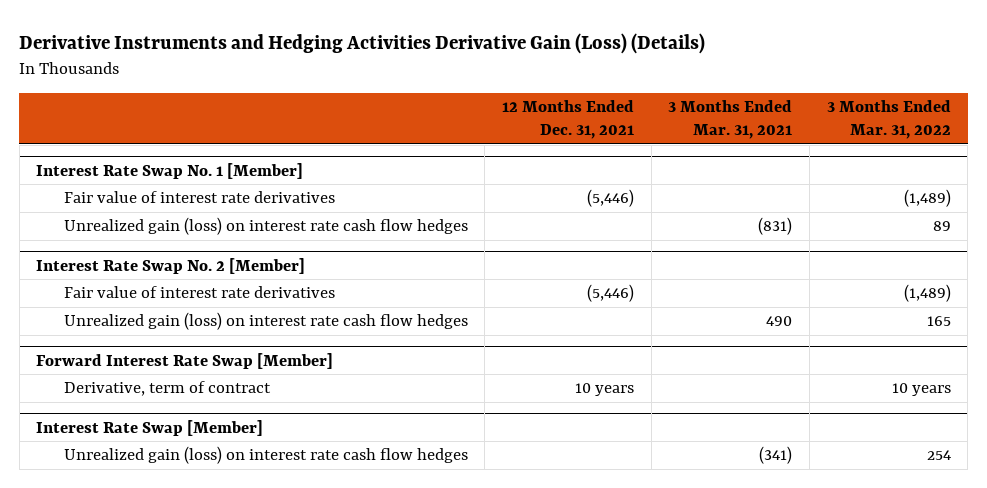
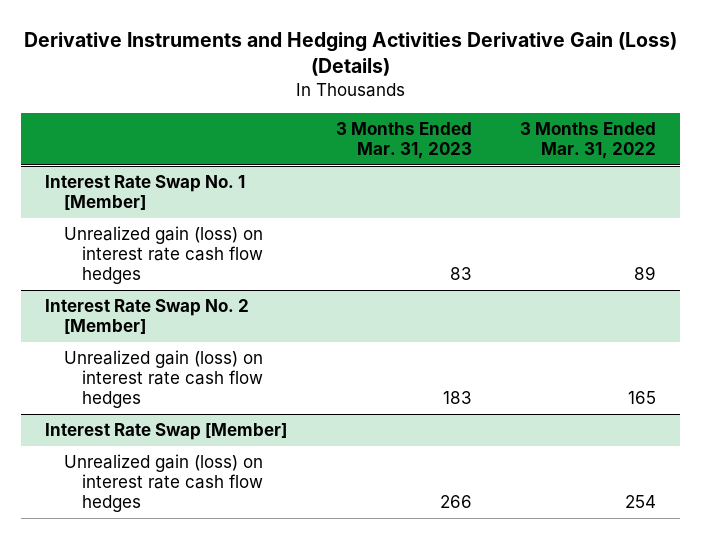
[501,100,634,140] 12 Months Ended Dec. 31, 2021 -> none
[668,100,793,140] 3 Months Ended Mar. 31, 2021 -> none
none -> [335,122,472,159] 3 Months Ended Mar. 31, 2023
[63,191,335,204] Fair value of interest rate derivatives -> none
[63,286,335,299] Fair value of interest rate derivatives -> none
[36,352,334,369] Forward Interest Rate Swap [Member] -> none
[63,381,271,397] Derivative, term of contract -> none

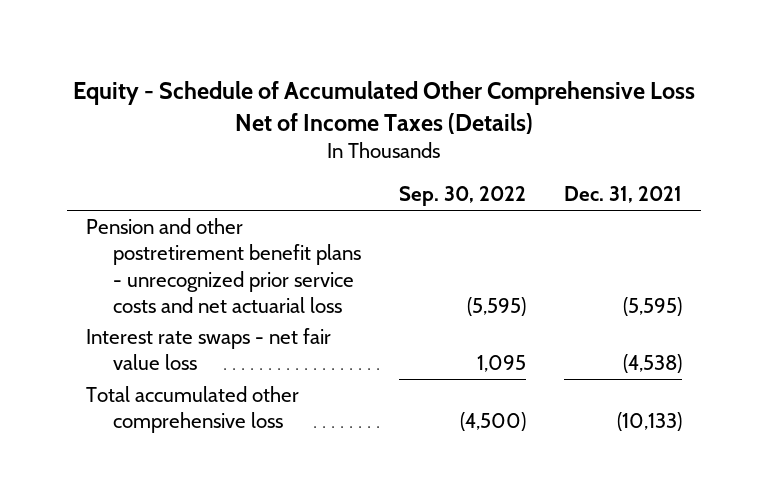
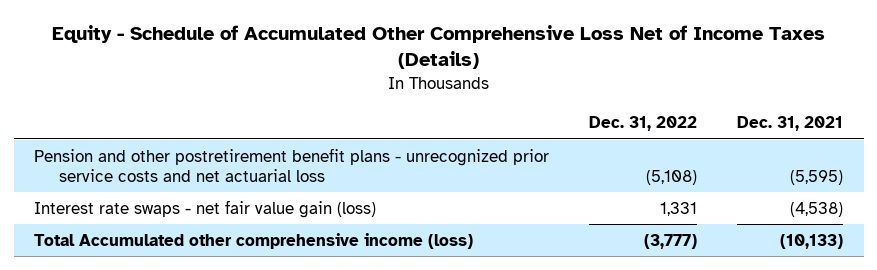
[398,186,526,207] Sep. 30, 2022 -> none
none -> [589,116,698,132] Dec. 31, 2022
[86,327,332,371] Interest rate swaps - net fair value loss -> [33,199,376,218] Interest rate swaps - net fair value gain (loss)
[86,385,300,434] Total accumulated other comprehensive loss -> [33,232,473,249] Total Accumulated other comprehensive income (loss)

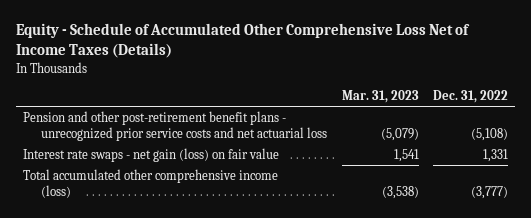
[737,116,844,132] Dec. 31, 2021 -> none
none -> [341,90,419,104] Mar. 31, 2023
[33,147,549,182] Pension and other postretirement benefit plans - unrecognized prior service costs and net actuarial loss -> [22,110,328,142] Pension and other post-retirement benefit plans - unrecognized prior service costs and net actuarial loss
[33,199,376,218] Interest rate swaps - net fair value gain (loss) -> [22,147,279,162] Interest rate swaps - net gain (loss) on fair value
[33,232,473,249] Total Accumulated other comprehensive income (loss) -> [22,168,278,199] Total accumulated other comprehensive income (loss)

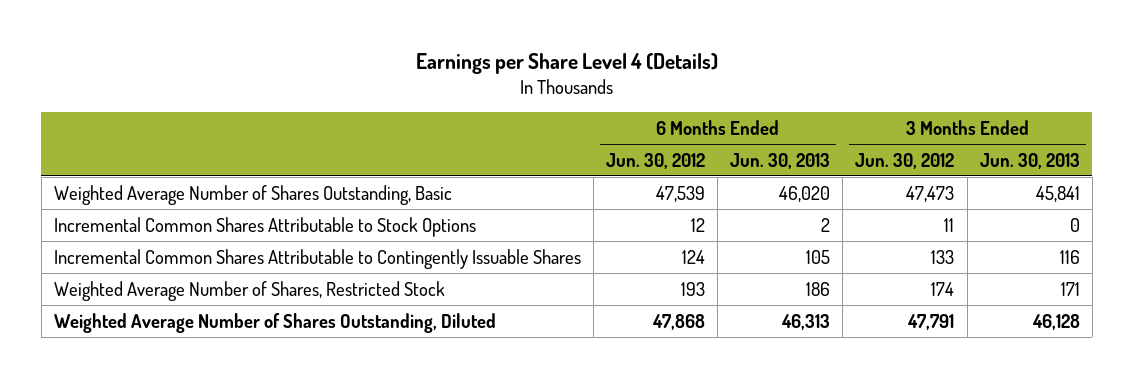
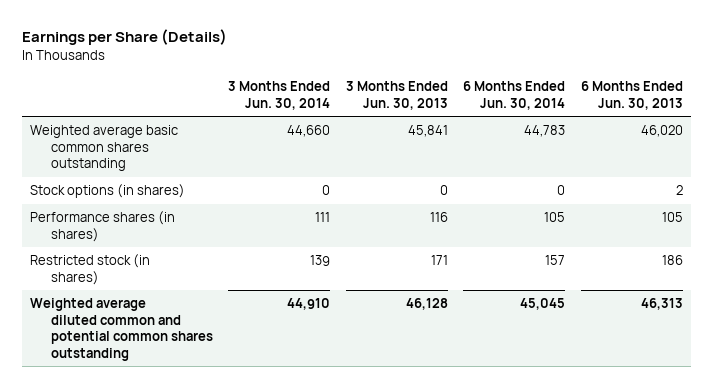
[415,53,718,75] Earnings per Share Level 4 (Details) -> [22,29,228,46] Earnings per Share (Details)
[605,152,705,169] Jun. 30, 2012 -> none
[855,152,955,169] Jun. 30, 2012 -> none
none -> [228,81,331,110] 3 Months Ended Jun. 30, 2014
none -> [463,81,566,110] 6 Months Ended Jun. 30, 2014
[53,184,452,205] Weighted Average Number of Shares Outstanding, Basic -> [29,125,178,172] Weighted average basic common shares outstanding
[53,216,476,237] Incremental Common Shares Attributable to Stock Options -> [29,184,185,199] Stock options (in shares)
[53,248,581,269] Incremental Common Shares Attributable to Contingently Issuable Shares -> [29,211,175,242] Performance shares (in shares)
[53,280,445,301] Weighted Average Number of Shares, Restricted Stock -> [29,254,150,285] Restricted stock (in shares)
[53,312,496,333] Weighted Average Number of Shares Outstanding, Diluted -> [29,298,213,361] Weighted average diluted common and potential common shares outstanding

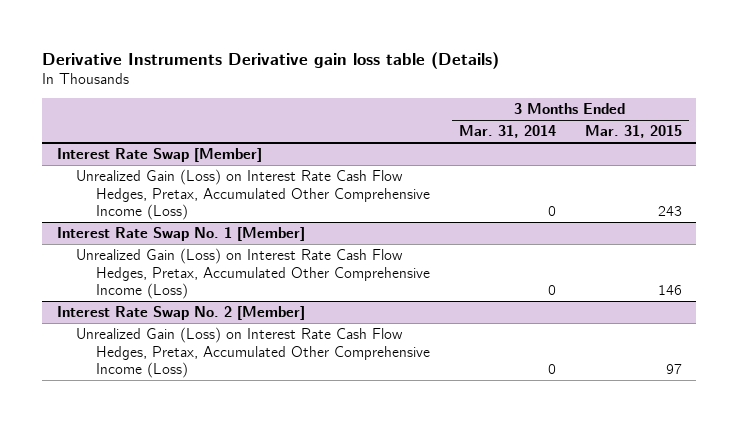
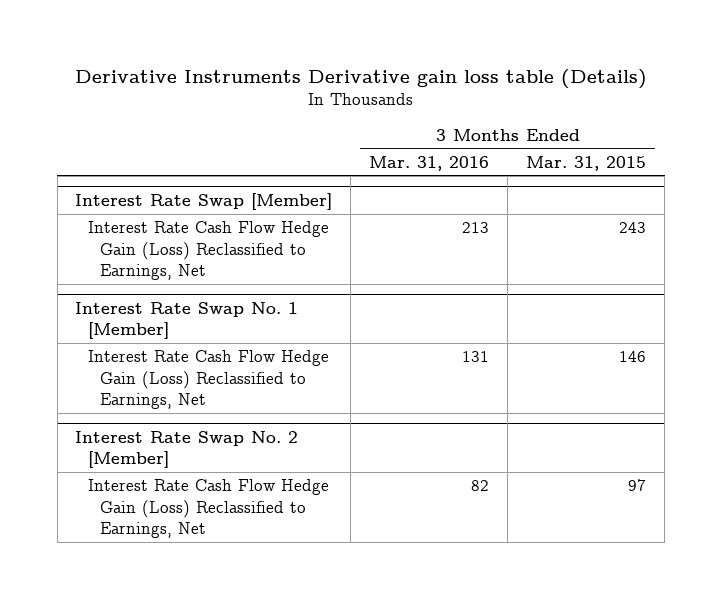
[458,124,556,138] Mar. 31, 2014 -> none
none -> [369,155,490,171] Mar. 31, 2016
[76,168,430,221] Unrealized Gain (Loss) on Interest Rate Cash Flow Hedges, Pretax, Accumulated Other Comprehensive Income (Loss) -> [87,221,329,281] Interest Rate Cash Flow Hedge Gain (Loss) Reclassified to Earnings, Net
[76,247,430,300] Unrealized Gain (Loss) on Interest Rate Cash Flow Hedges, Pretax, Accumulated Other Comprehensive Income (Loss) -> [87,350,329,410] Interest Rate Cash Flow Hedge Gain (Loss) Reclassified to Earnings, Net
[76,326,430,379] Unrealized Gain (Loss) on Interest Rate Cash Flow Hedges, Pretax, Accumulated Other Comprehensive Income (Loss) -> none
none -> [87,479,329,539] Interest Rate Cash Flow Hedge Gain (Loss) Reclassified to Earnings, Net

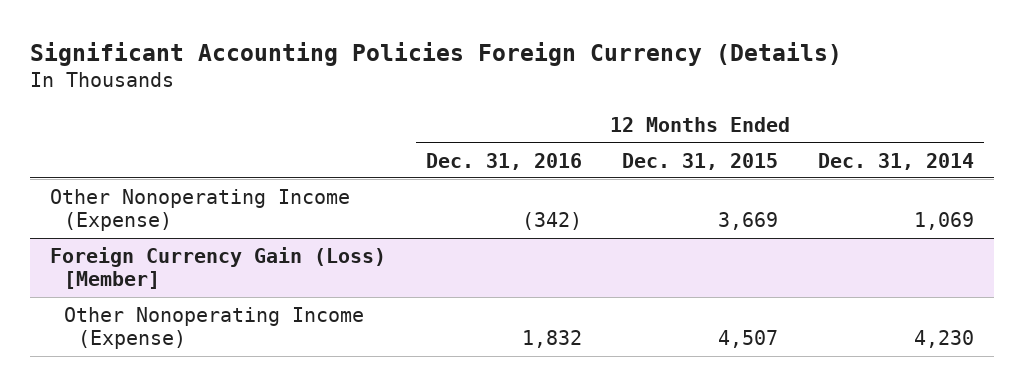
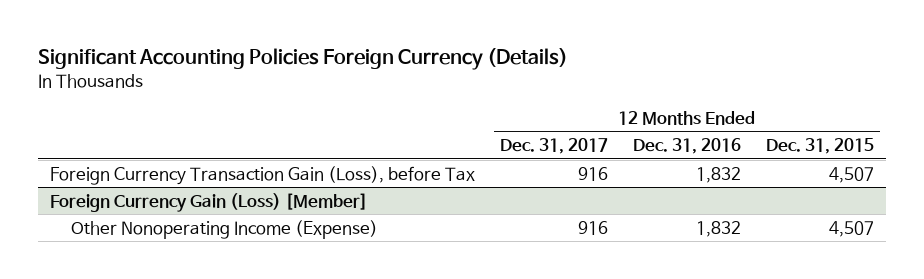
[818,152,975,170] Dec. 31, 2014 -> none
none -> [500,138,609,155] Dec. 31, 2017
[49,188,350,232] Other Nonoperating Income (Expense) -> none
none -> [50,165,476,185] Foreign Currency Transaction Gain (Loss), before Tax

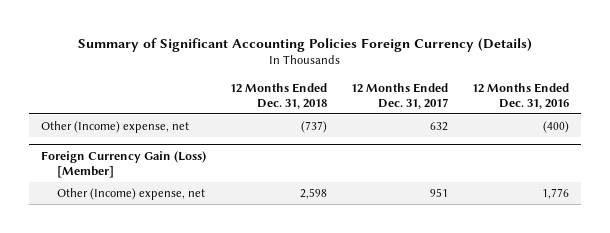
[37,48,568,71] Significant Accounting Policies Foreign Currency (Details) -> [77,37,532,52] Summary of Significant Accounting Policies Foreign Currency (Details)
[766,138,875,155] Dec. 31, 2015 -> none
none -> [229,82,327,109] 12 Months Ended Dec. 31, 2018
[50,165,476,185] Foreign Currency Transaction Gain (Loss), before Tax -> none
none -> [40,121,189,134] Other (Income) expense, net
[71,219,379,239] Other Nonoperating Income (Expense) -> [56,188,205,201] Other (Income) expense, net
[578,220,609,235] 916 -> [430,188,449,198] 951
[696,220,742,237] 1,832 -> [542,188,570,200] 1,776

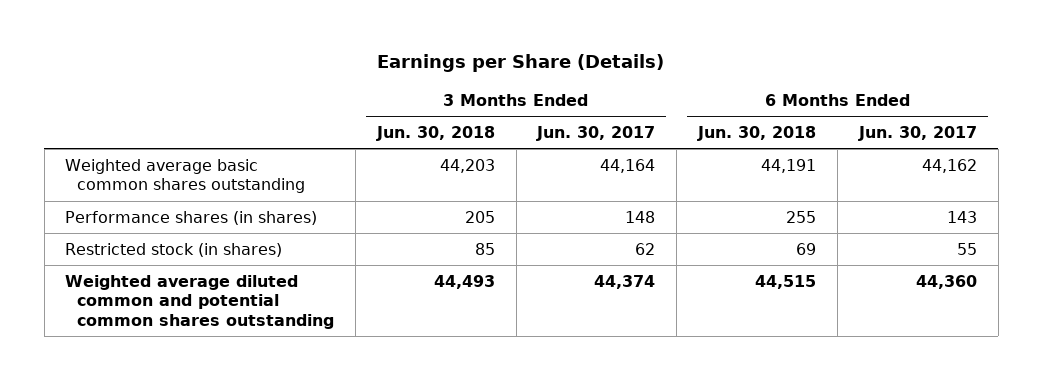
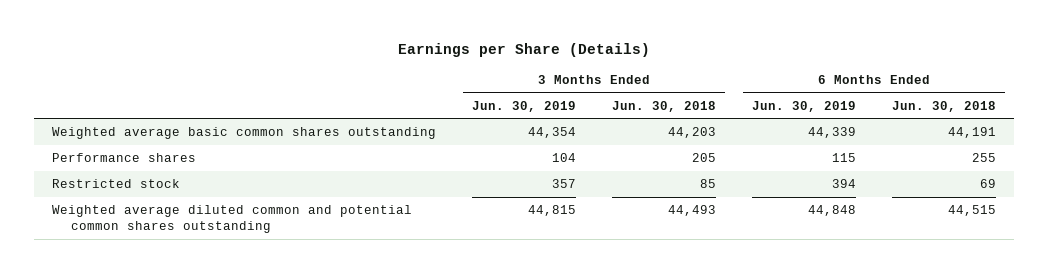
[536,125,656,141] Jun. 30, 2017 -> none
[857,125,977,141] Jun. 30, 2017 -> none
none -> [472,100,577,112] Jun. 30, 2019
none -> [752,100,857,112] Jun. 30, 2019
[65,210,318,225] Performance shares (in shares) -> [52,153,197,163] Performance shares
[65,242,283,257] Restricted stock (in shares) -> [52,179,181,189] Restricted stock

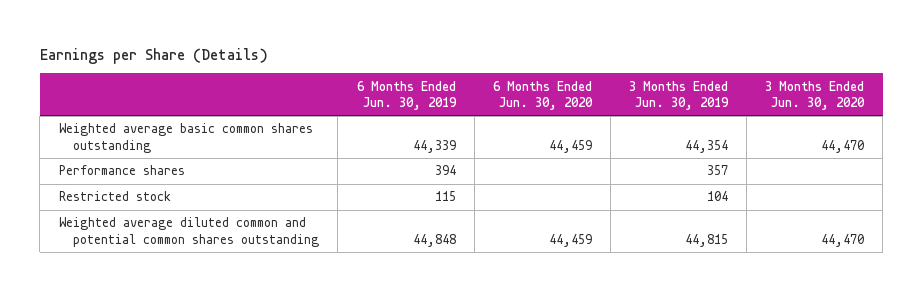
[612,100,717,112] Jun. 30, 2018 -> none
[892,100,997,112] Jun. 30, 2018 -> none
none -> [492,80,593,111] 6 Months Ended Jun. 30, 2020
none -> [765,80,866,111] 3 Months Ended Jun. 30, 2020
[552,153,577,163] 104 -> [706,165,728,176] 357
[832,153,857,163] 115 -> [434,165,456,176] 394
[552,179,577,189] 357 -> [706,191,728,202] 104
[832,179,857,189] 394 -> [434,191,456,202] 115

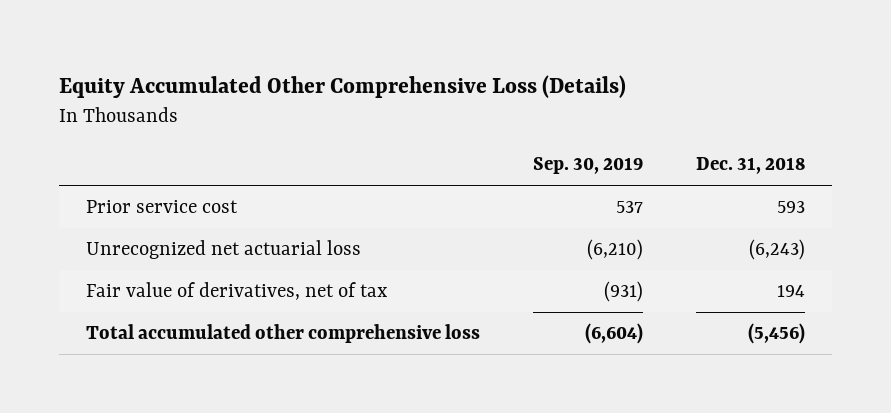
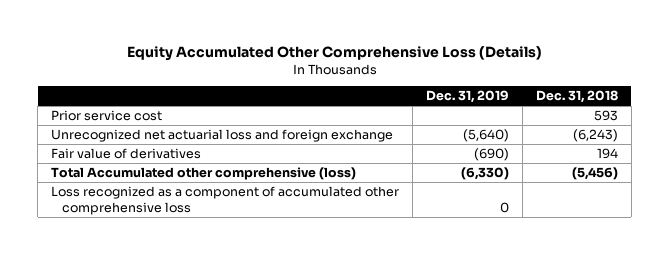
[532,157,643,175] Sep. 30, 2019 -> none
none -> [426,90,510,104] Dec. 31, 2019
[85,240,361,260] Unrecognized net actuarial loss -> [51,129,394,143] Unrecognized net actuarial loss and foreign exchange
[85,282,387,301] Fair value of derivatives, net of tax -> [51,148,202,160] Fair value of derivatives
[85,324,480,344] Total accumulated other comprehensive loss -> [51,167,357,181] Total Accumulated other comprehensive (loss)
none -> [51,186,400,215] Loss recognized as a component of accumulated other comprehensive loss

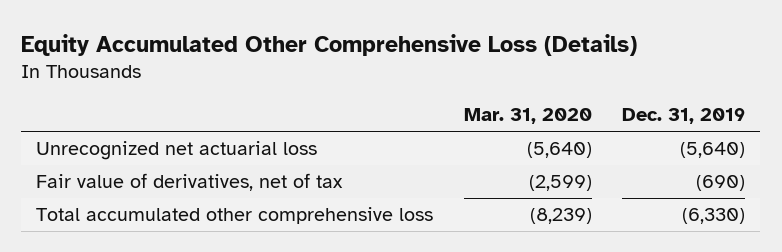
[535,90,618,104] Dec. 31, 2018 -> none
none -> [463,107,592,124] Mar. 31, 2020
[51,110,163,122] Prior service cost -> none
[51,186,400,215] Loss recognized as a component of accumulated other comprehensive loss -> none
[51,129,394,143] Unrecognized net actuarial loss and foreign exchange -> [36,141,318,161] Unrecognized net actuarial loss
[51,148,202,160] Fair value of derivatives -> [36,173,344,192] Fair value of derivatives, net of tax
[51,167,357,181] Total Accumulated other comprehensive (loss) -> [36,207,434,225] Total accumulated other comprehensive loss

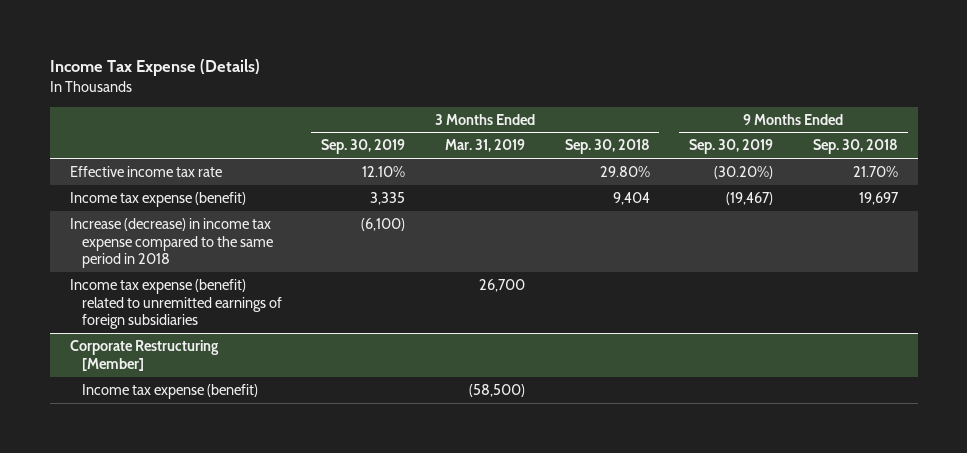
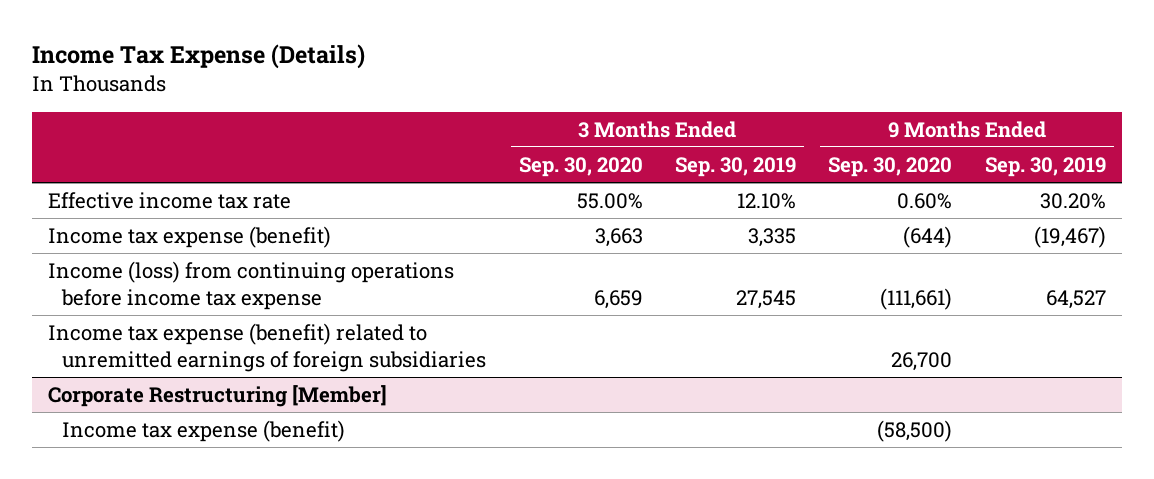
[444,139,525,153] Mar. 31, 2019 -> none
[564,139,650,155] Sep. 30, 2018 -> none
[812,139,898,155] Sep. 30, 2018 -> none
none -> [518,156,643,177] Sep. 30, 2020
none -> [828,156,953,177] Sep. 30, 2020
[714,166,774,180] (30.20%) -> [1039,193,1106,210] 30.20%
[69,218,273,269] Increase (decrease) in income tax expense compared to the same period in 2018 -> none
none -> [47,261,454,310] Income (loss) from continuing operations before income tax expense

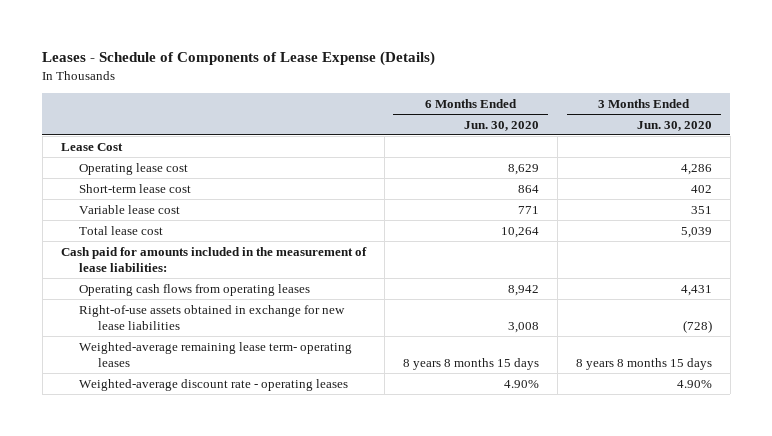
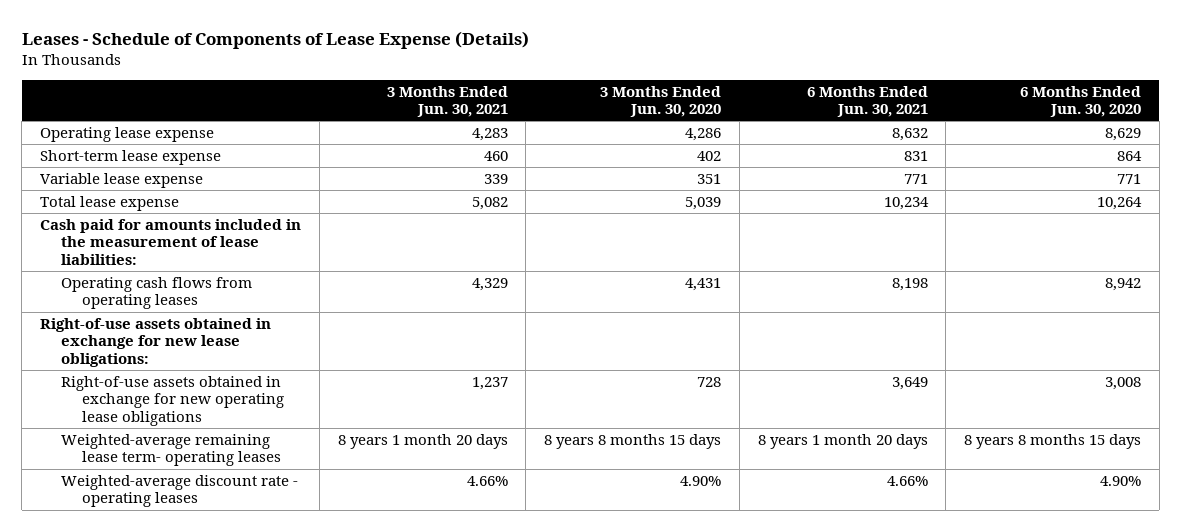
none -> [386,85,508,118] 3 Months Ended Jun. 30, 2021
none -> [806,85,928,118] 6 Months Ended Jun. 30, 2021
[60,142,123,151] Lease Cost -> none
[79,162,189,175] Operating lease cost -> [40,126,215,142] Operating lease expense
[79,183,192,193] Short-term lease cost -> [40,149,222,165] Short-term lease expense
[79,204,181,214] Variable lease cost -> [40,172,204,188] Variable lease expense
[79,225,164,235] Total lease cost -> [40,195,180,211] Total lease expense
none -> [40,317,272,367] Right-of-use assets obtained in exchange for new lease obligations:
[79,304,346,331] Right-of-use assets obtained in exchange for new lease liabilities -> [61,375,285,426] Right-of-use assets obtained in exchange for new operating lease obligations
[682,320,712,334] (728) -> [697,376,722,387] 728

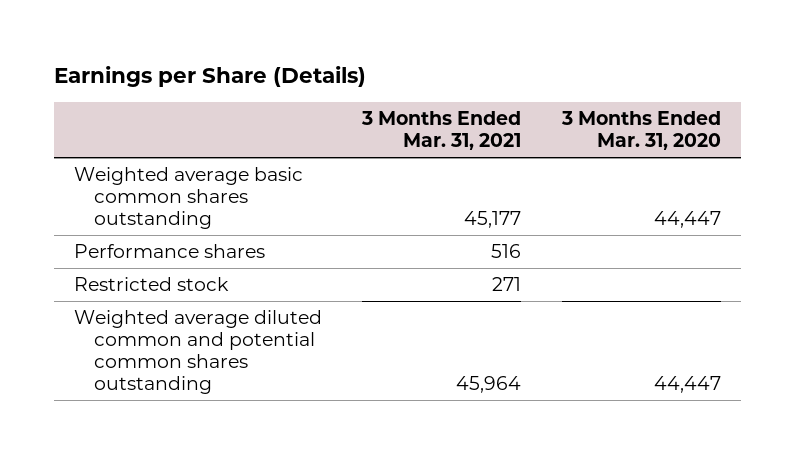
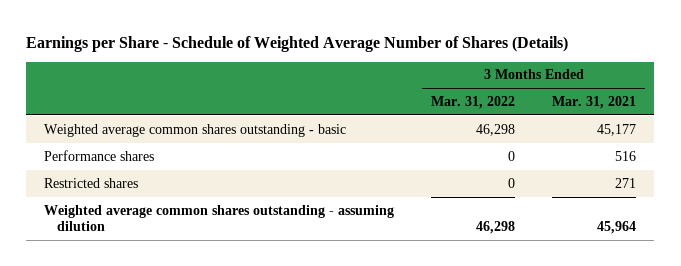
[53,66,366,88] Earnings per Share (Details) -> [26,35,569,52] Earnings per Share - Schedule of Weighted Average Number of Shares (Details)
[560,111,721,151] 3 Months Ended Mar. 31, 2020 -> none
none -> [431,96,516,110] Mar. 31, 2022
[74,167,304,229] Weighted average basic common shares outstanding -> [44,123,347,137] Weighted average common shares outstanding - basic
[74,277,230,292] Restricted stock -> [44,177,139,188] Restricted shares
[74,310,323,394] Weighted average diluted common and potential common shares outstanding -> [44,204,395,232] Weighted average common shares outstanding - assuming dilution

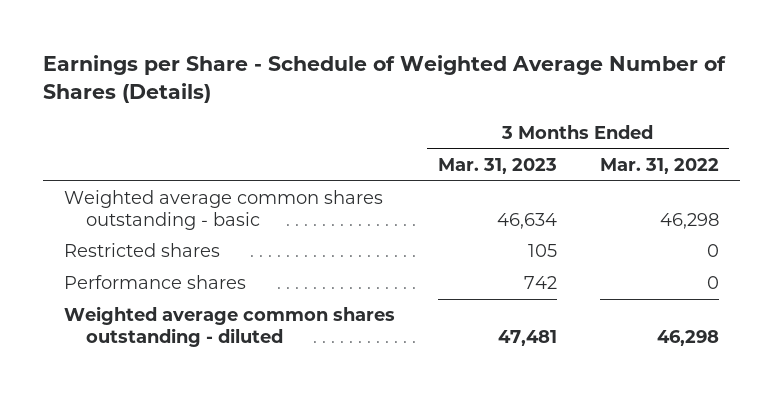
[552,96,637,110] Mar. 31, 2021 -> none
none -> [437,157,557,174] Mar. 31, 2023
[44,149,155,161] Performance shares -> [64,275,247,290] Performance shares
[44,204,395,232] Weighted average common shares outstanding - assuming dilution -> [64,306,396,347] Weighted average common shares outstanding - diluted

